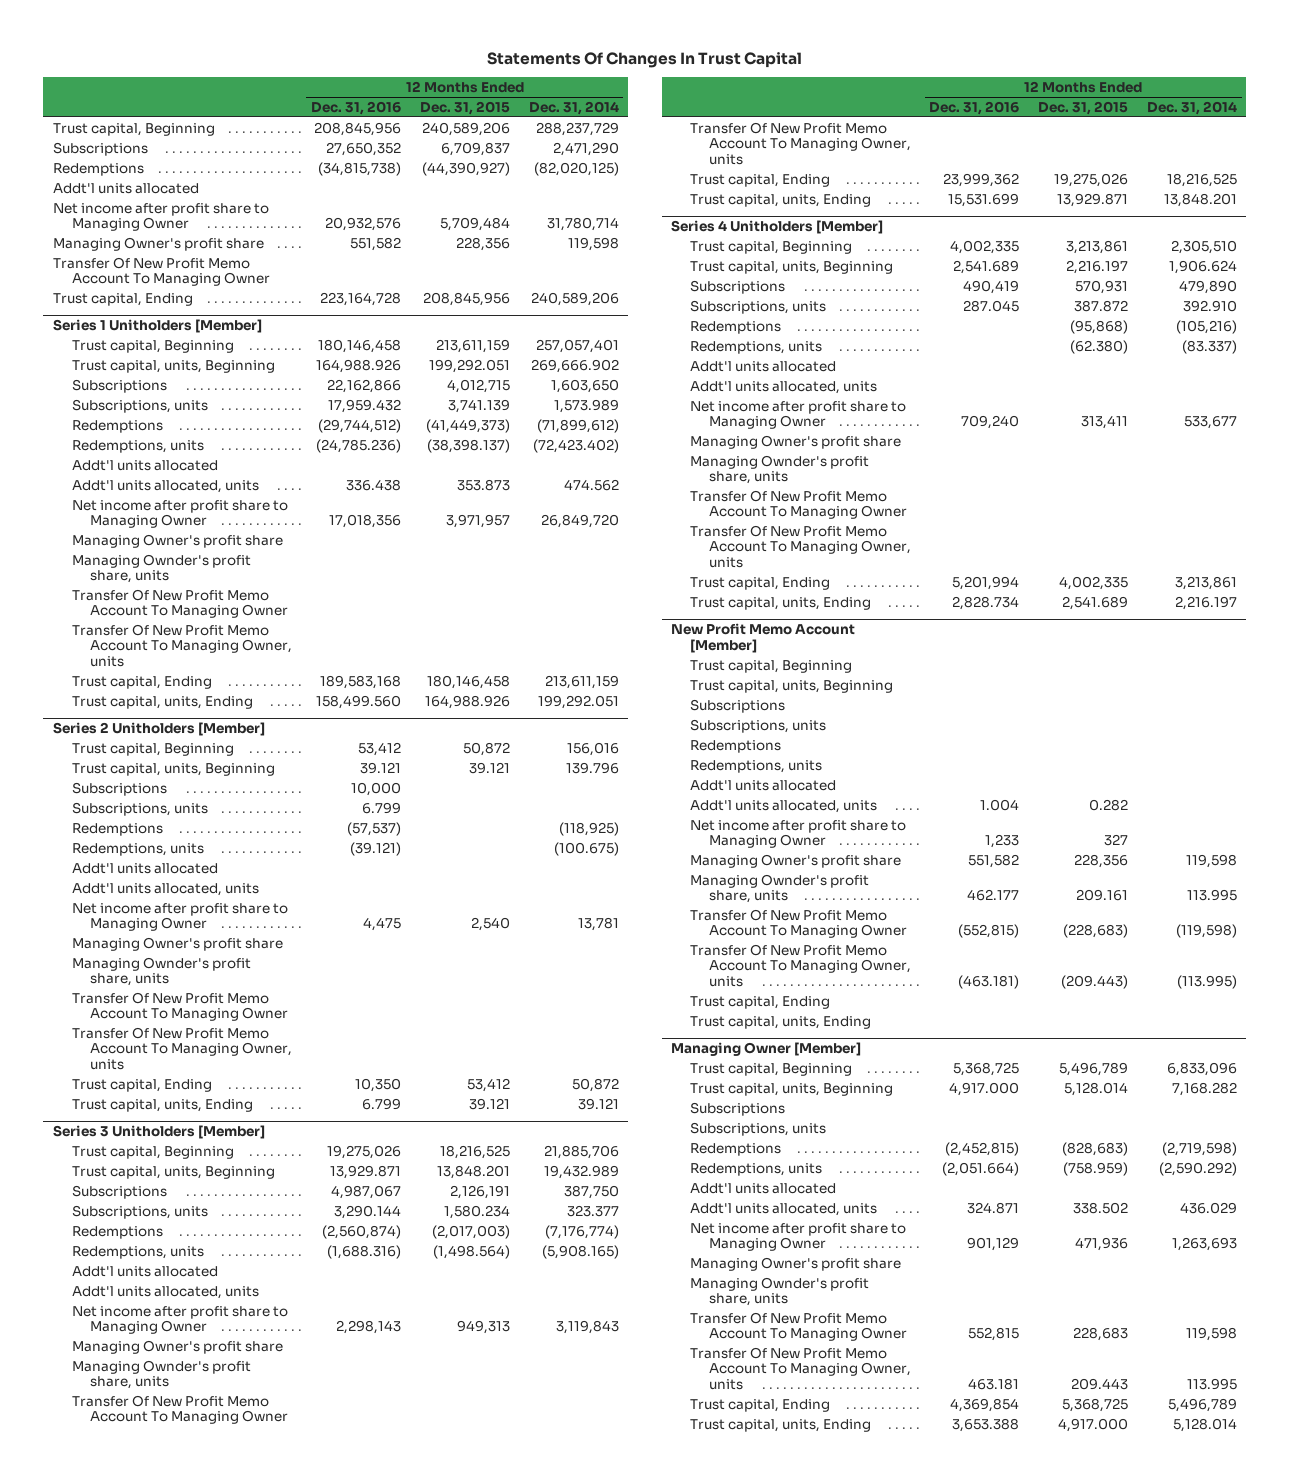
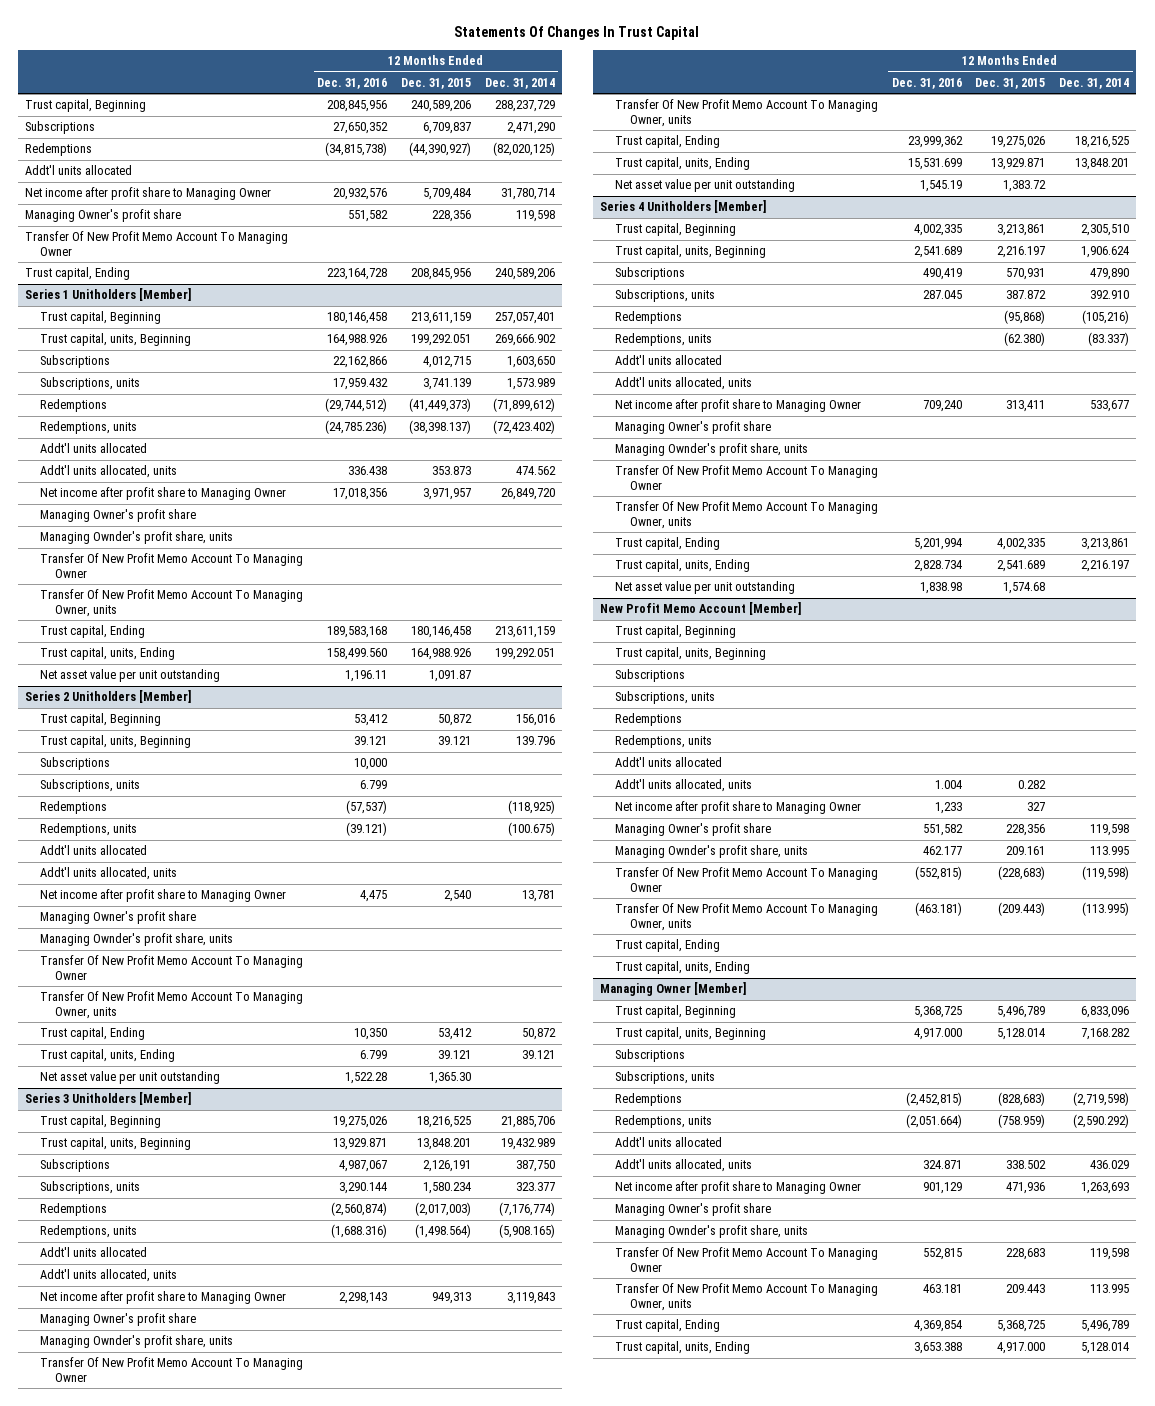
none -> [40,669,221,683] Net asset value per unit outstanding
none -> [40,1071,221,1085] Net asset value per unit outstanding
none -> [614,179,795,193] Net asset value per unit outstanding
none -> [614,581,795,595] Net asset value per unit outstanding

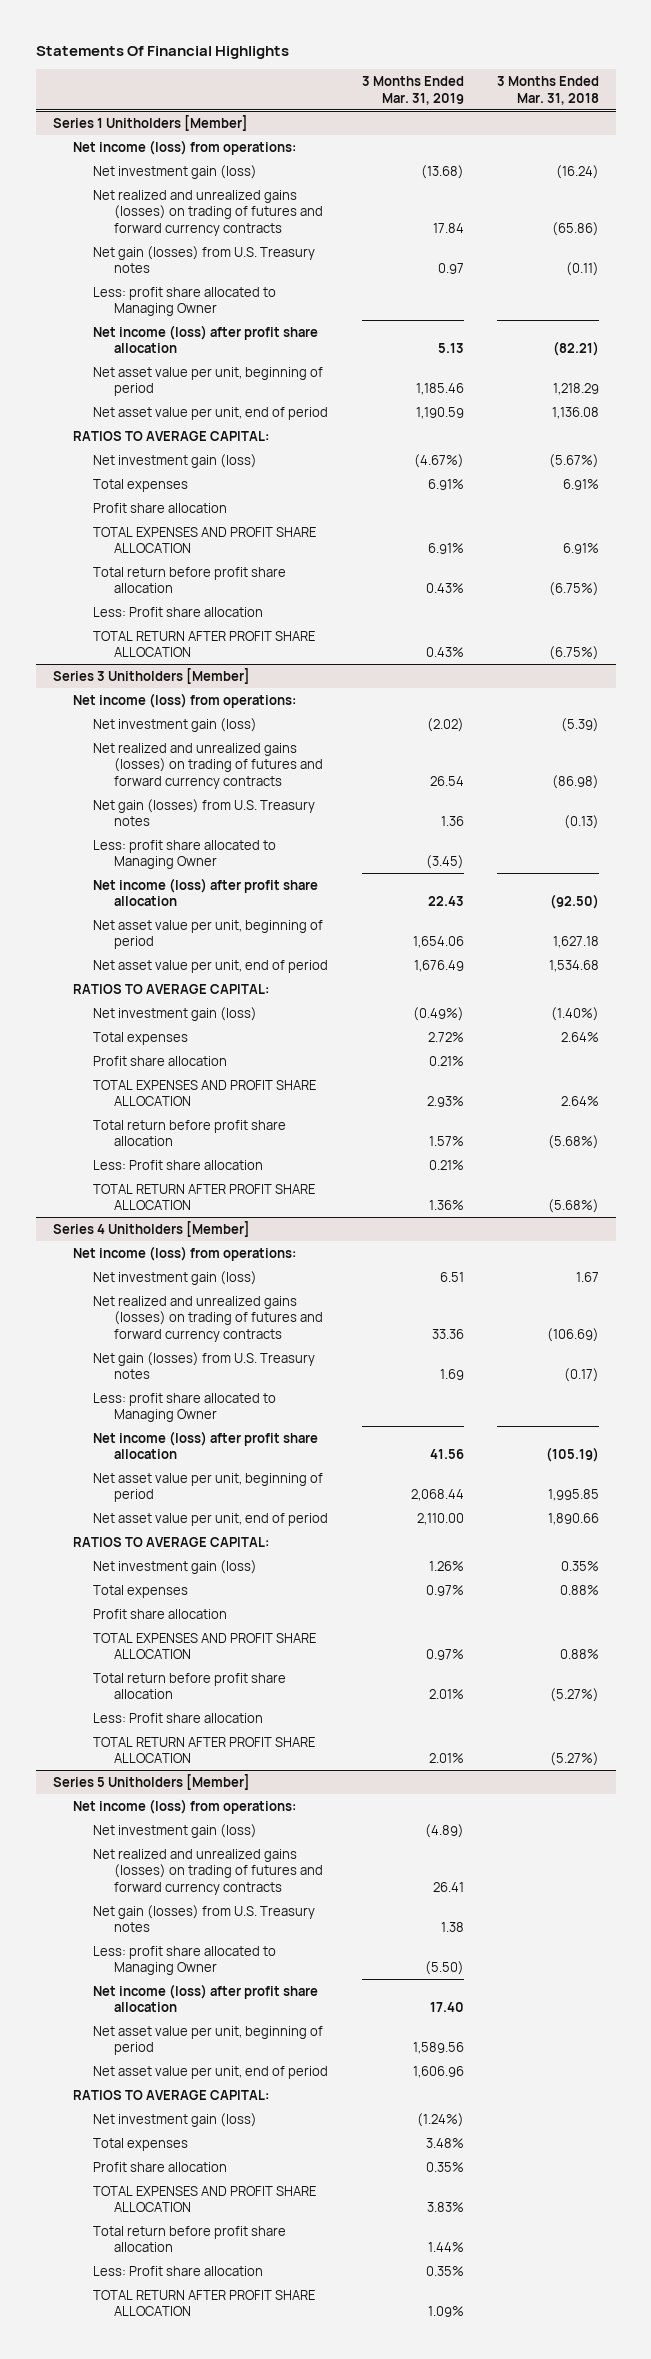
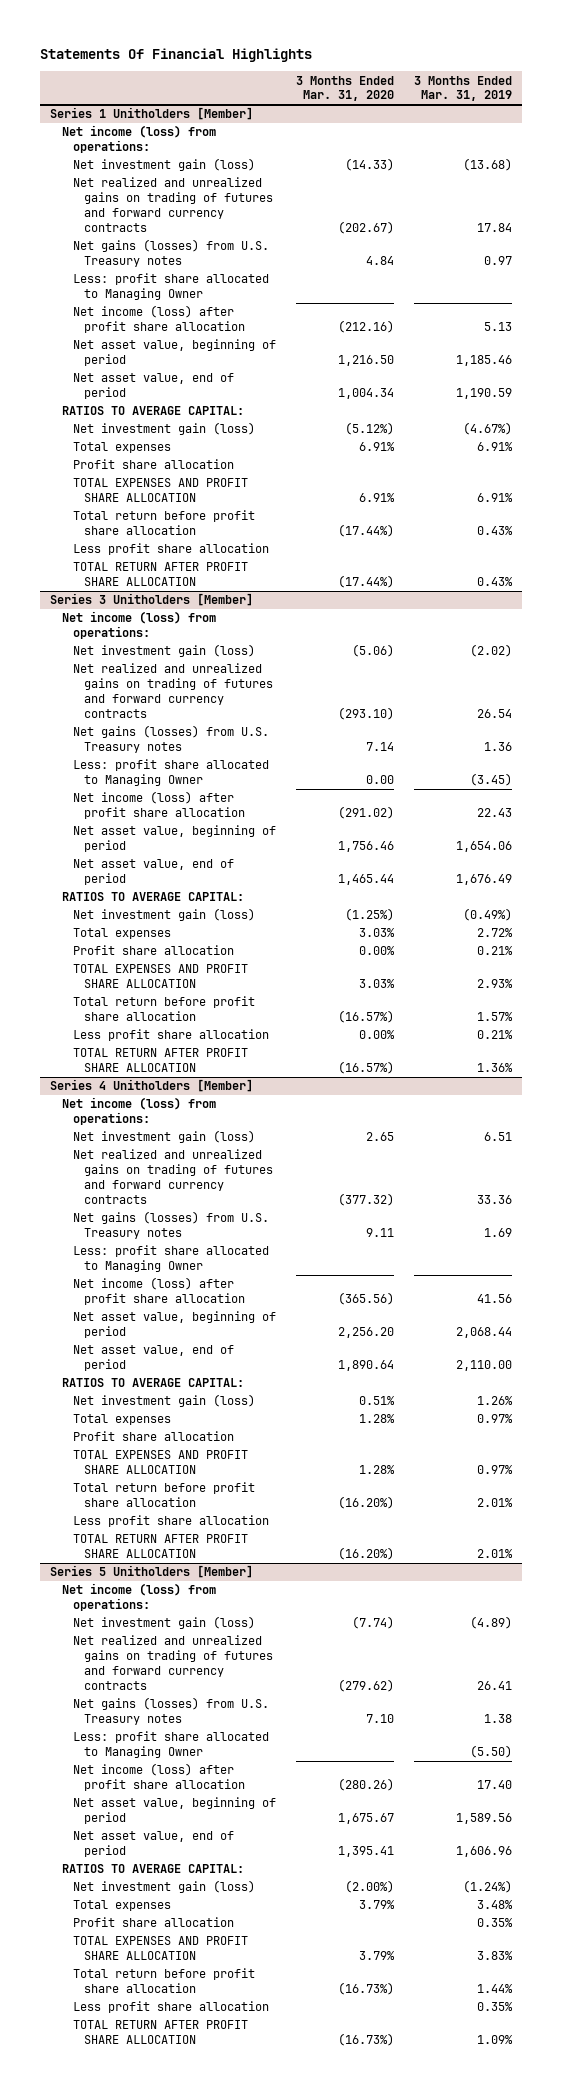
[496,75,599,105] 3 Months Ended Mar. 31, 2018 -> none
none -> [296,75,395,102] 3 Months Ended Mar. 31, 2020
[93,189,323,237] Net realized and unrealized gains (losses) on trading of futures and forward currency contracts -> [72,177,274,233] Net realized and unrealized gains on trading of futures and forward currency contracts
[93,245,316,274] Net gain (losses) from U.S. Treasury notes -> [72,239,269,268] Net gains (losses) from U.S. Treasury notes
[93,366,324,397] Net asset value per unit, beginning of period -> [72,339,276,367] Net asset value, beginning of period
[93,406,329,420] Net asset value per unit, end of period -> [72,373,234,400] Net asset value, end of period
[93,606,264,617] Less: Profit share allocation -> [72,543,269,556] Less profit share allocation
[93,742,323,790] Net realized and unrealized gains (losses) on trading of futures and forward currency contracts -> [72,663,274,719] Net realized and unrealized gains on trading of futures and forward currency contracts
[93,798,316,827] Net gain (losses) from U.S. Treasury notes -> [72,725,269,754] Net gains (losses) from U.S. Treasury notes
[93,919,324,950] Net asset value per unit, beginning of period -> [72,825,276,853] Net asset value, beginning of period
[93,959,329,973] Net asset value per unit, end of period -> [72,859,234,886] Net asset value, end of period
[93,1159,264,1170] Less: Profit share allocation -> [72,1029,269,1042] Less profit share allocation
[93,1295,323,1343] Net realized and unrealized gains (losses) on trading of futures and forward currency contracts -> [72,1149,274,1205] Net realized and unrealized gains on trading of futures and forward currency contracts
[93,1351,316,1380] Net gain (losses) from U.S. Treasury notes -> [72,1211,269,1240] Net gains (losses) from U.S. Treasury notes
[93,1472,324,1503] Net asset value per unit, beginning of period -> [72,1311,276,1339] Net asset value, beginning of period
[93,1512,329,1526] Net asset value per unit, end of period -> [72,1345,234,1372] Net asset value, end of period
[93,1712,264,1723] Less: Profit share allocation -> [72,1515,269,1528] Less profit share allocation
[93,1848,323,1896] Net realized and unrealized gains (losses) on trading of futures and forward currency contracts -> [72,1635,274,1691] Net realized and unrealized gains on trading of futures and forward currency contracts
[93,1904,316,1933] Net gain (losses) from U.S. Treasury notes -> [72,1697,269,1726] Net gains (losses) from U.S. Treasury notes
[93,2025,324,2056] Net asset value per unit, beginning of period -> [72,1797,276,1825] Net asset value, beginning of period
[93,2065,329,2079] Net asset value per unit, end of period -> [72,1831,234,1858] Net asset value, end of period
[93,2265,264,2276] Less: Profit share allocation -> [72,2001,269,2014] Less profit share allocation

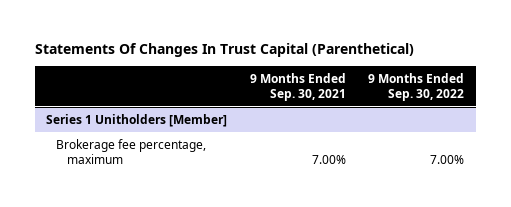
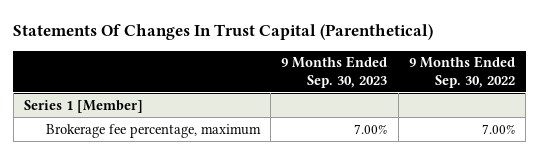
[249,72,346,101] 9 Months Ended Sep. 30, 2021 -> none
none -> [281,56,388,88] 9 Months Ended Sep. 30, 2023
[46,113,228,127] Series 1 Unitholders [Member] -> [23,99,143,113] Series 1 [Member]

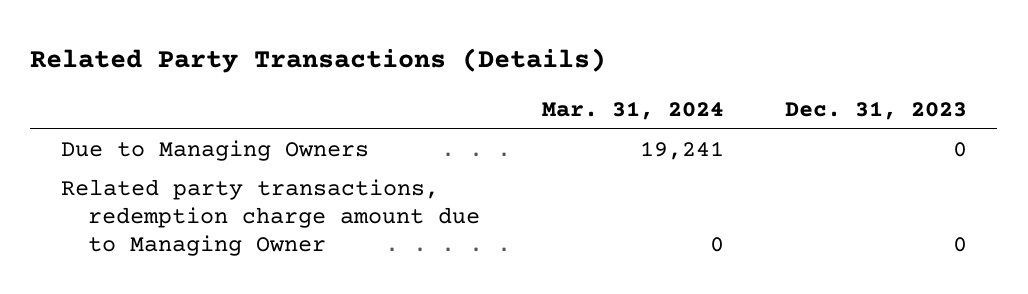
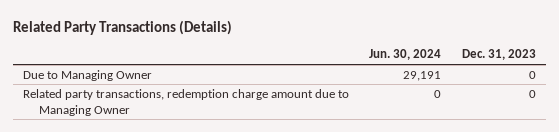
[541,101,724,121] Mar. 31, 2024 -> none
none -> [369,49,442,61] Jun. 30, 2024
[60,140,369,162] Due to Managing Owners -> [22,69,152,81] Due to Managing Owner

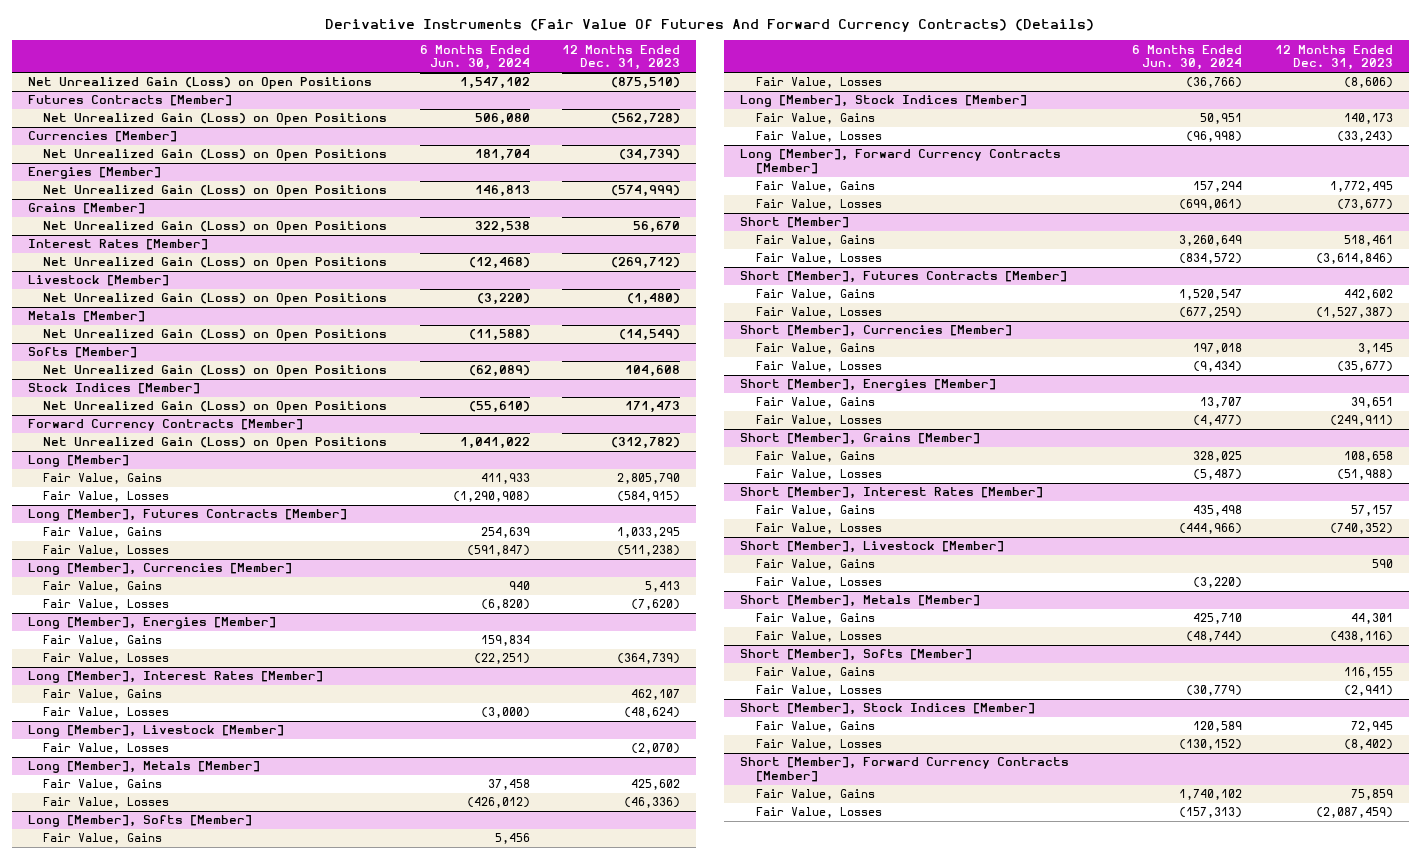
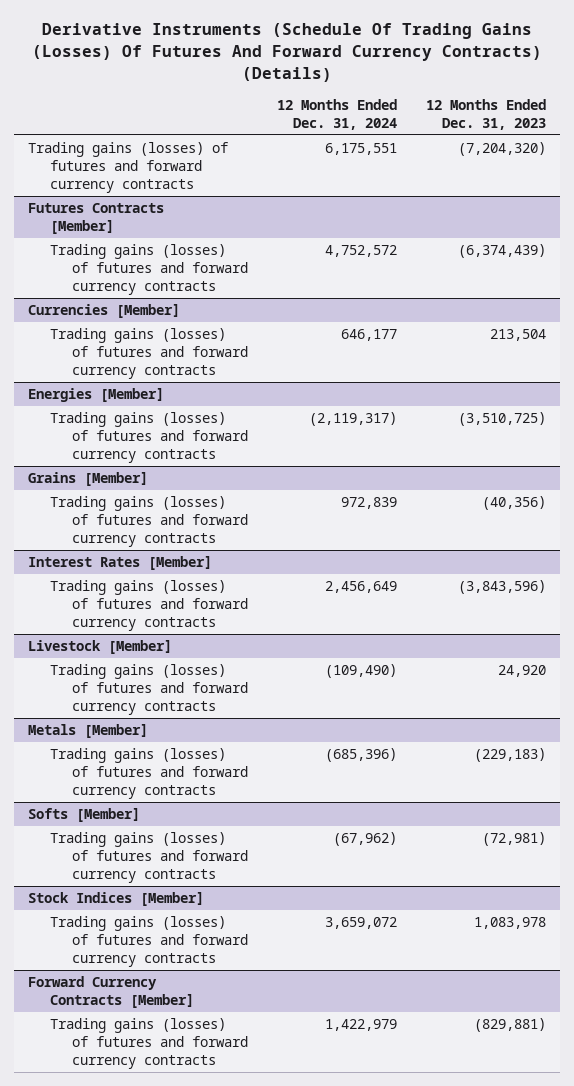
[325,19,1095,33] Derivative Instruments (Fair Value Of Futures And Forward Currency Contracts) (Details) -> [32,23,543,82] Derivative Instruments (Schedule Of Trading Gains (Losses) Of Futures And Forward Currency Contracts) (Details)
[419,44,530,71] 6 Months Ended Jun. 30, 2024 -> none
none -> [277,98,398,130] 12 Months Ended Dec. 31, 2024
[27,77,372,90] Net Unrealized Gain (Loss) on Open Positions -> none
none -> [28,142,229,193] Trading gains (losses) of futures and forward currency contracts
[43,113,388,126] Net Unrealized Gain (Loss) on Open Positions -> none
none -> [50,244,249,295] Trading gains (losses) of futures and forward currency contracts
[43,149,388,162] Net Unrealized Gain (Loss) on Open Positions -> none
none -> [50,328,249,379] Trading gains (losses) of futures and forward currency contracts
[43,185,388,198] Net Unrealized Gain (Loss) on Open Positions -> none
none -> [50,412,249,463] Trading gains (losses) of futures and forward currency contracts
[43,221,388,234] Net Unrealized Gain (Loss) on Open Positions -> none
none -> [50,496,249,547] Trading gains (losses) of futures and forward currency contracts
[43,257,388,270] Net Unrealized Gain (Loss) on Open Positions -> none
none -> [50,580,249,631] Trading gains (losses) of futures and forward currency contracts
[43,293,388,306] Net Unrealized Gain (Loss) on Open Positions -> none
none -> [50,664,249,715] Trading gains (losses) of futures and forward currency contracts
[43,329,388,342] Net Unrealized Gain (Loss) on Open Positions -> none
none -> [50,748,249,799] Trading gains (losses) of futures and forward currency contracts
[43,365,388,378] Net Unrealized Gain (Loss) on Open Positions -> none
none -> [50,832,249,883] Trading gains (losses) of futures and forward currency contracts
[43,401,388,414] Net Unrealized Gain (Loss) on Open Positions -> none
none -> [50,916,249,967] Trading gains (losses) of futures and forward currency contracts
[43,437,388,450] Net Unrealized Gain (Loss) on Open Positions -> none
[27,455,129,468] Long [Member] -> none
[43,473,163,485] Fair Value, Gains -> none
[43,491,170,503] Fair Value, Losses -> none
[27,509,347,522] Long [Member], Futures Contracts [Member] -> none
[43,527,163,539] Fair Value, Gains -> none
[43,545,170,557] Fair Value, Losses -> none
[27,563,292,576] Long [Member], Currencies [Member] -> none
[43,581,163,593] Fair Value, Gains -> none
[43,599,170,611] Fair Value, Losses -> none
[27,617,276,630] Long [Member], Energies [Member] -> none
[43,635,163,647] Fair Value, Gains -> none
[43,653,170,665] Fair Value, Losses -> none
[27,671,323,684] Long [Member], Interest Rates [Member] -> none
[43,689,163,701] Fair Value, Gains -> none
[43,707,170,719] Fair Value, Losses -> none
[27,725,284,738] Long [Member], Livestock [Member] -> none
[43,743,170,755] Fair Value, Losses -> none
[27,761,260,774] Long [Member], Metals [Member] -> none
[43,779,163,791] Fair Value, Gains -> none
[43,797,170,809] Fair Value, Losses -> none
[27,815,252,828] Long [Member], Softs [Member] -> none
[43,833,163,845] Fair Value, Gains -> none
[756,77,883,89] Fair Value, Losses -> none
[740,95,1028,108] Long [Member], Stock Indices [Member] -> none
[756,113,876,125] Fair Value, Gains -> none
[756,131,883,143] Fair Value, Losses -> none
[740,149,1062,174] Long [Member], Forward Currency Contracts [Member] -> none
[756,181,876,193] Fair Value, Gains -> none
[756,199,883,211] Fair Value, Losses -> none
[740,217,850,229] Short [Member] -> none
[756,235,876,247] Fair Value, Gains -> none
[756,253,883,265] Fair Value, Losses -> none
[740,271,1068,284] Short [Member], Futures Contracts [Member] -> none
[756,289,876,301] Fair Value, Gains -> none
[756,307,883,319] Fair Value, Losses -> none
[740,325,1013,338] Short [Member], Currencies [Member] -> none
[756,343,876,355] Fair Value, Gains -> none
[756,361,883,373] Fair Value, Losses -> none
[740,379,997,392] Short [Member], Energies [Member] -> none
[756,397,876,409] Fair Value, Gains -> none
[756,415,883,427] Fair Value, Losses -> none
[740,433,981,446] Short [Member], Grains [Member] -> none
[756,451,876,463] Fair Value, Gains -> none
[756,469,883,481] Fair Value, Losses -> none
[740,487,1044,500] Short [Member], Interest Rates [Member] -> none
[756,505,876,517] Fair Value, Gains -> none
[756,523,883,535] Fair Value, Losses -> none
[740,541,1005,554] Short [Member], Livestock [Member] -> none
[756,559,876,571] Fair Value, Gains -> none
[756,577,883,589] Fair Value, Losses -> none
[740,595,981,608] Short [Member], Metals [Member] -> none
[756,613,876,625] Fair Value, Gains -> none
[756,631,883,643] Fair Value, Losses -> none
[740,649,973,662] Short [Member], Softs [Member] -> none
[756,667,876,679] Fair Value, Gains -> none
[756,685,883,697] Fair Value, Losses -> none
[740,703,1036,716] Short [Member], Stock Indices [Member] -> none
[756,721,876,733] Fair Value, Gains -> none
[756,739,883,751] Fair Value, Losses -> none
[740,757,1070,782] Short [Member], Forward Currency Contracts [Member] -> none
[756,789,876,801] Fair Value, Gains -> none
[756,807,883,819] Fair Value, Losses -> none
none -> [50,1018,249,1069] Trading gains (losses) of futures and forward currency contracts

